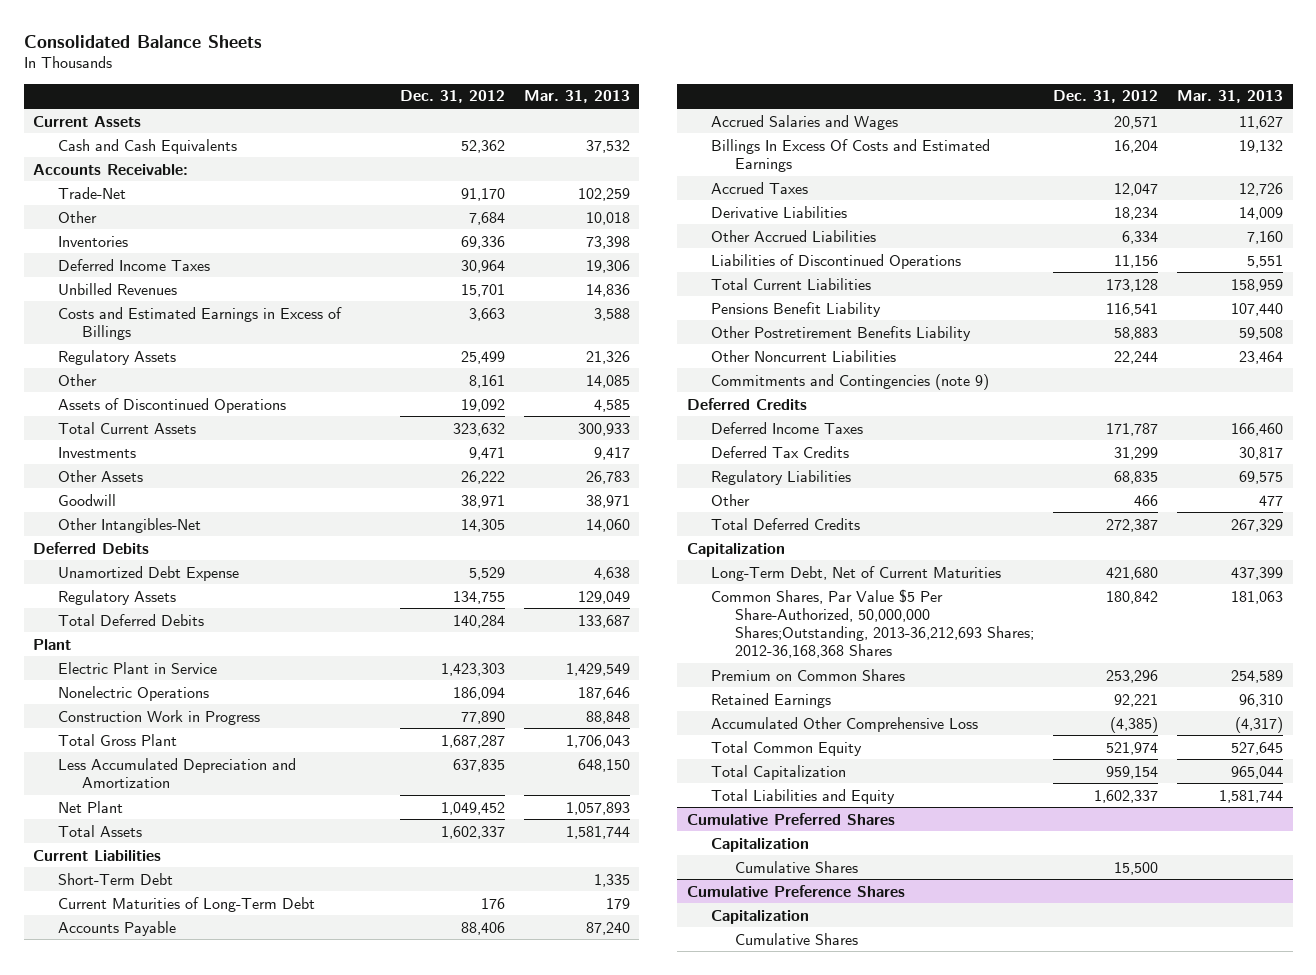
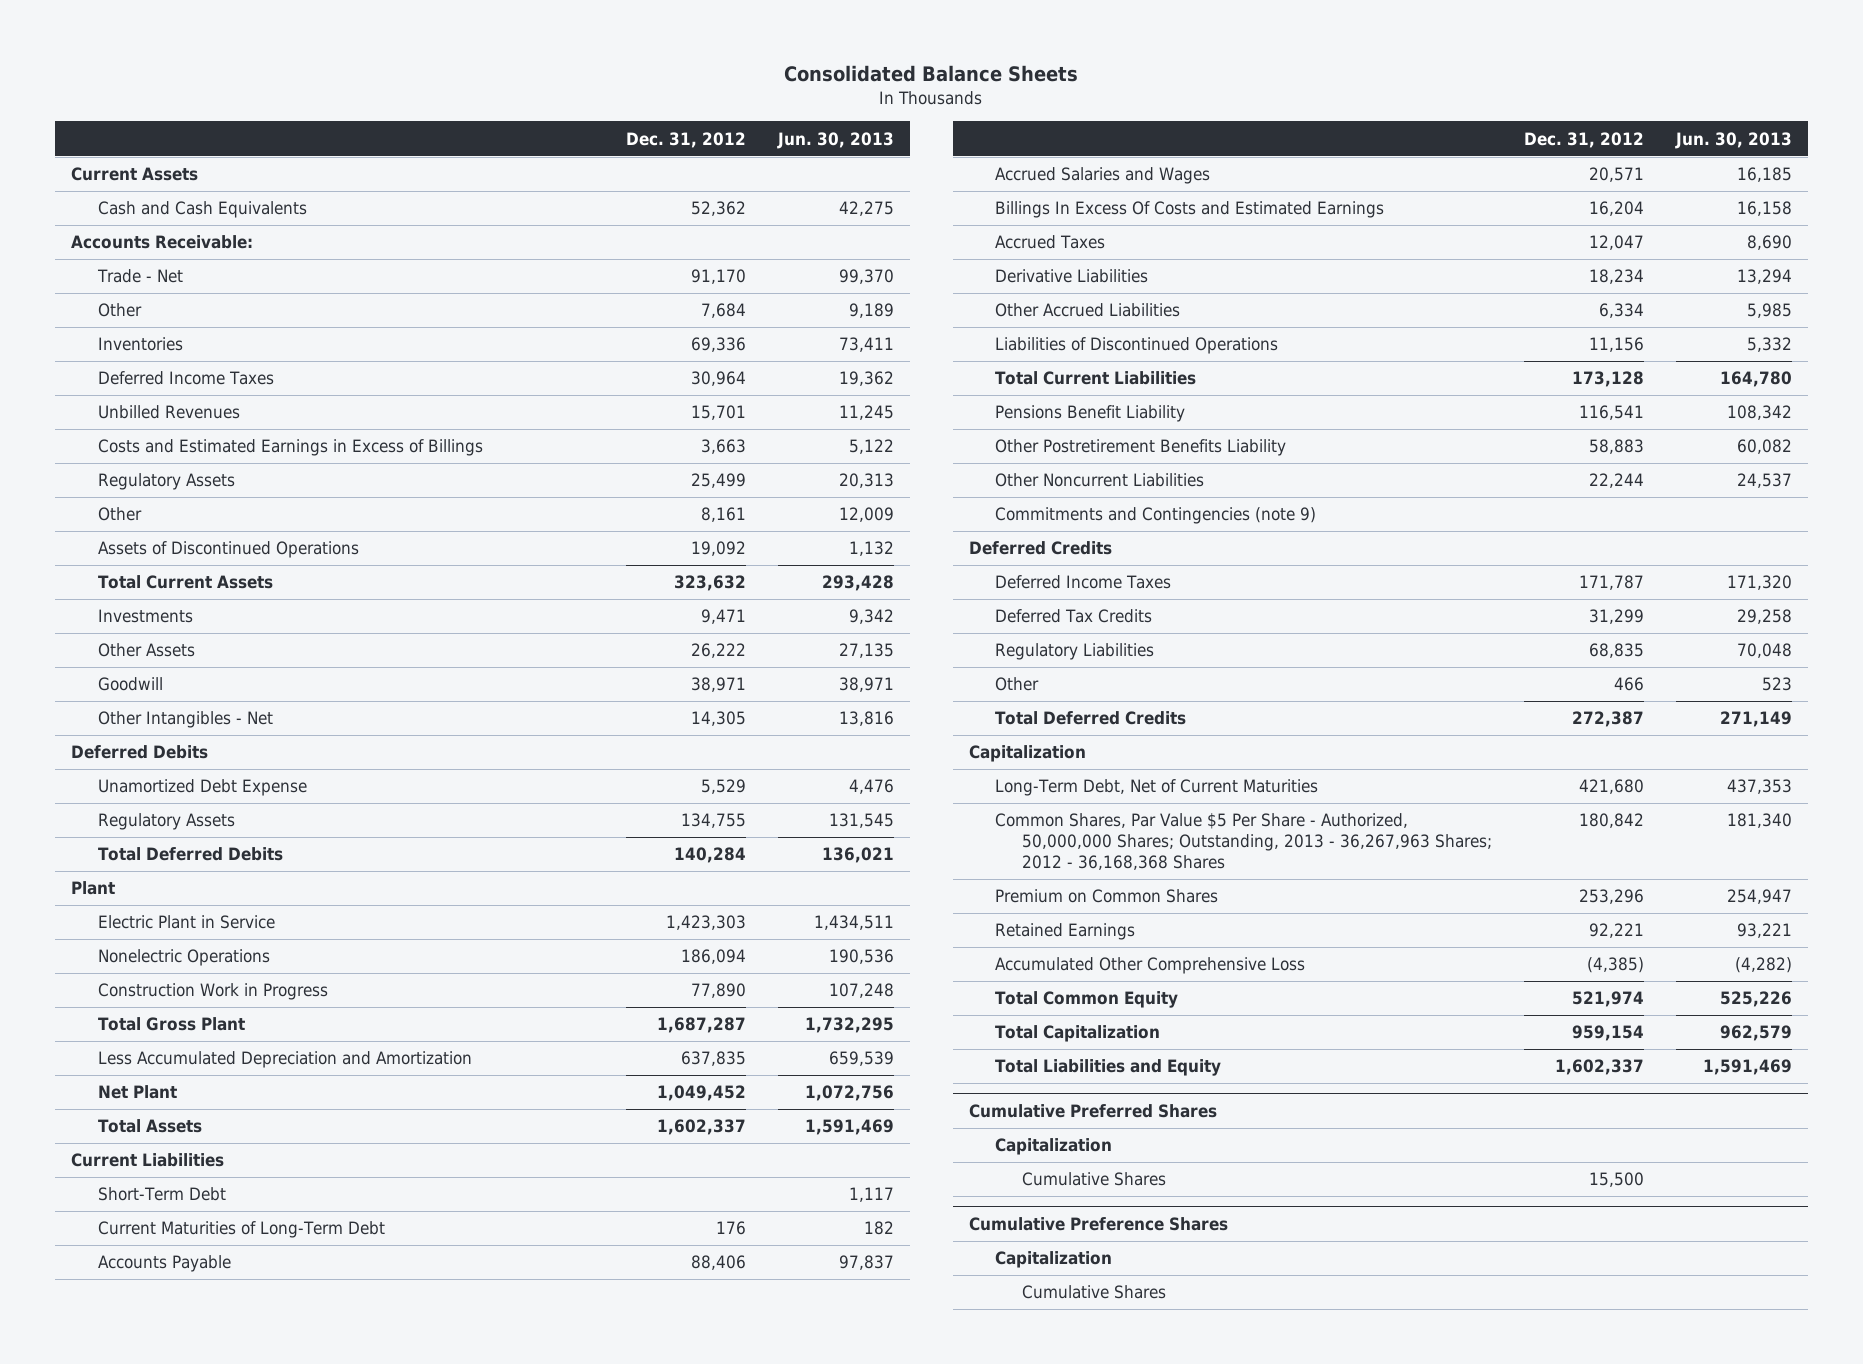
[523,90,630,104] Mar. 31, 2013 -> none
none -> [777,131,895,149] Jun. 30, 2013
[57,186,126,199] Trade-Net -> [96,269,183,284] Trade - Net
[57,517,201,533] Other Intangibles-Net -> [97,711,273,729] Other Intangibles - Net
[711,588,1035,659] Common Shares, Par Value $5 Per Share-Authorized, 50,000,000 Shares;Outstanding, 2013-36,212,693 Shares; 2012-36,168,368 Shares -> [995,813,1493,871] Common Shares, Par Value $5 Per Share - Authorized, 50,000,000 Shares; Outstanding, 2013 - 36,267,963 Shares; 2012 - 36,168,368 Shares

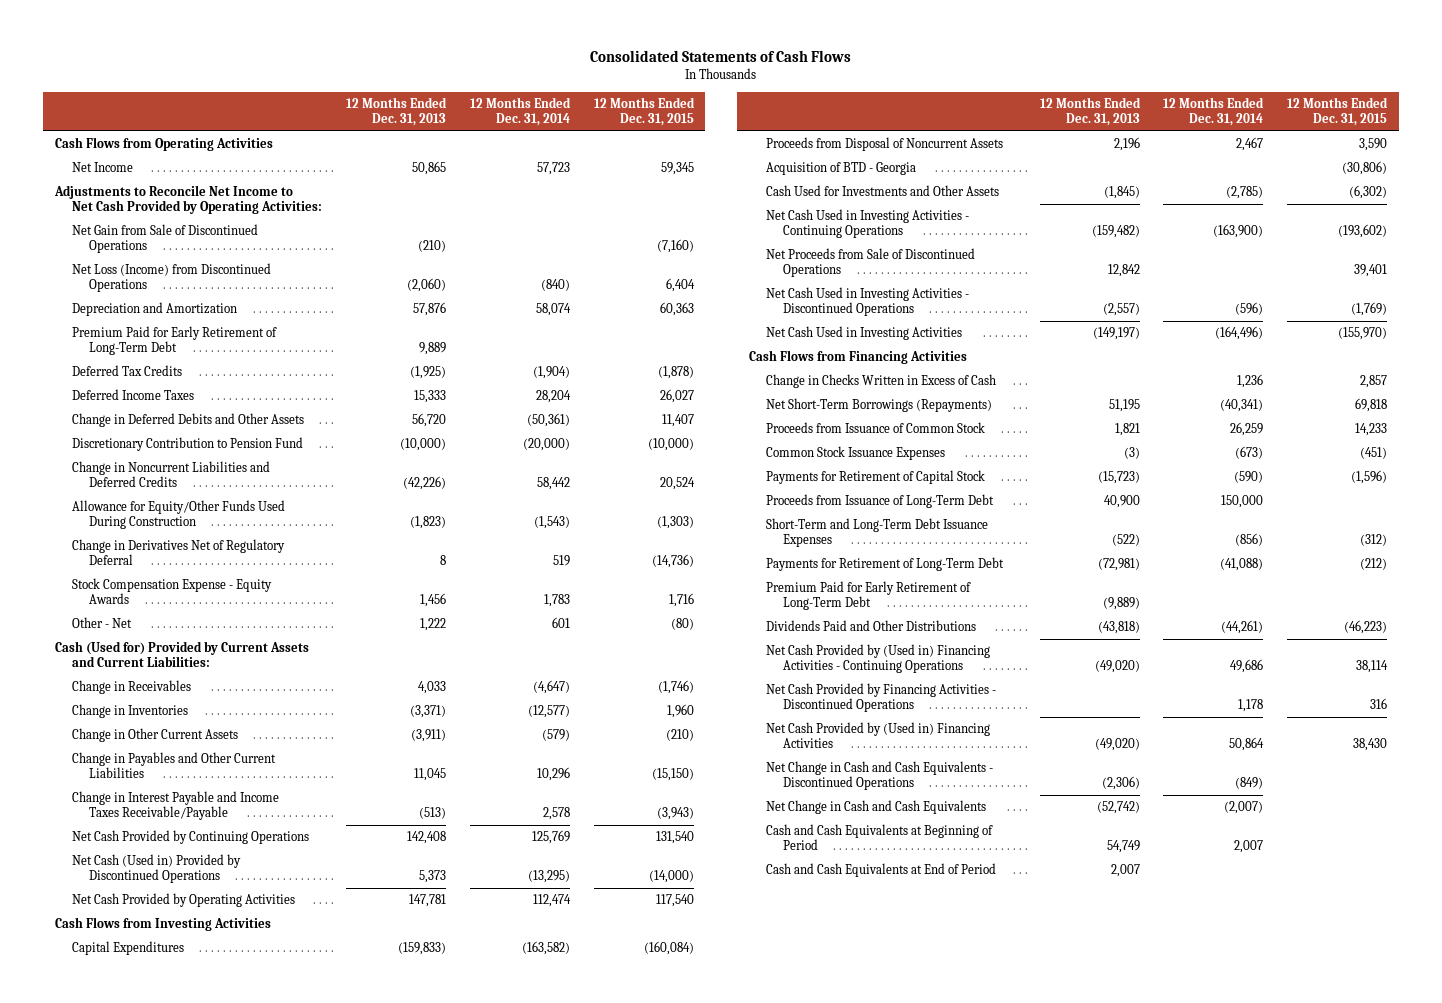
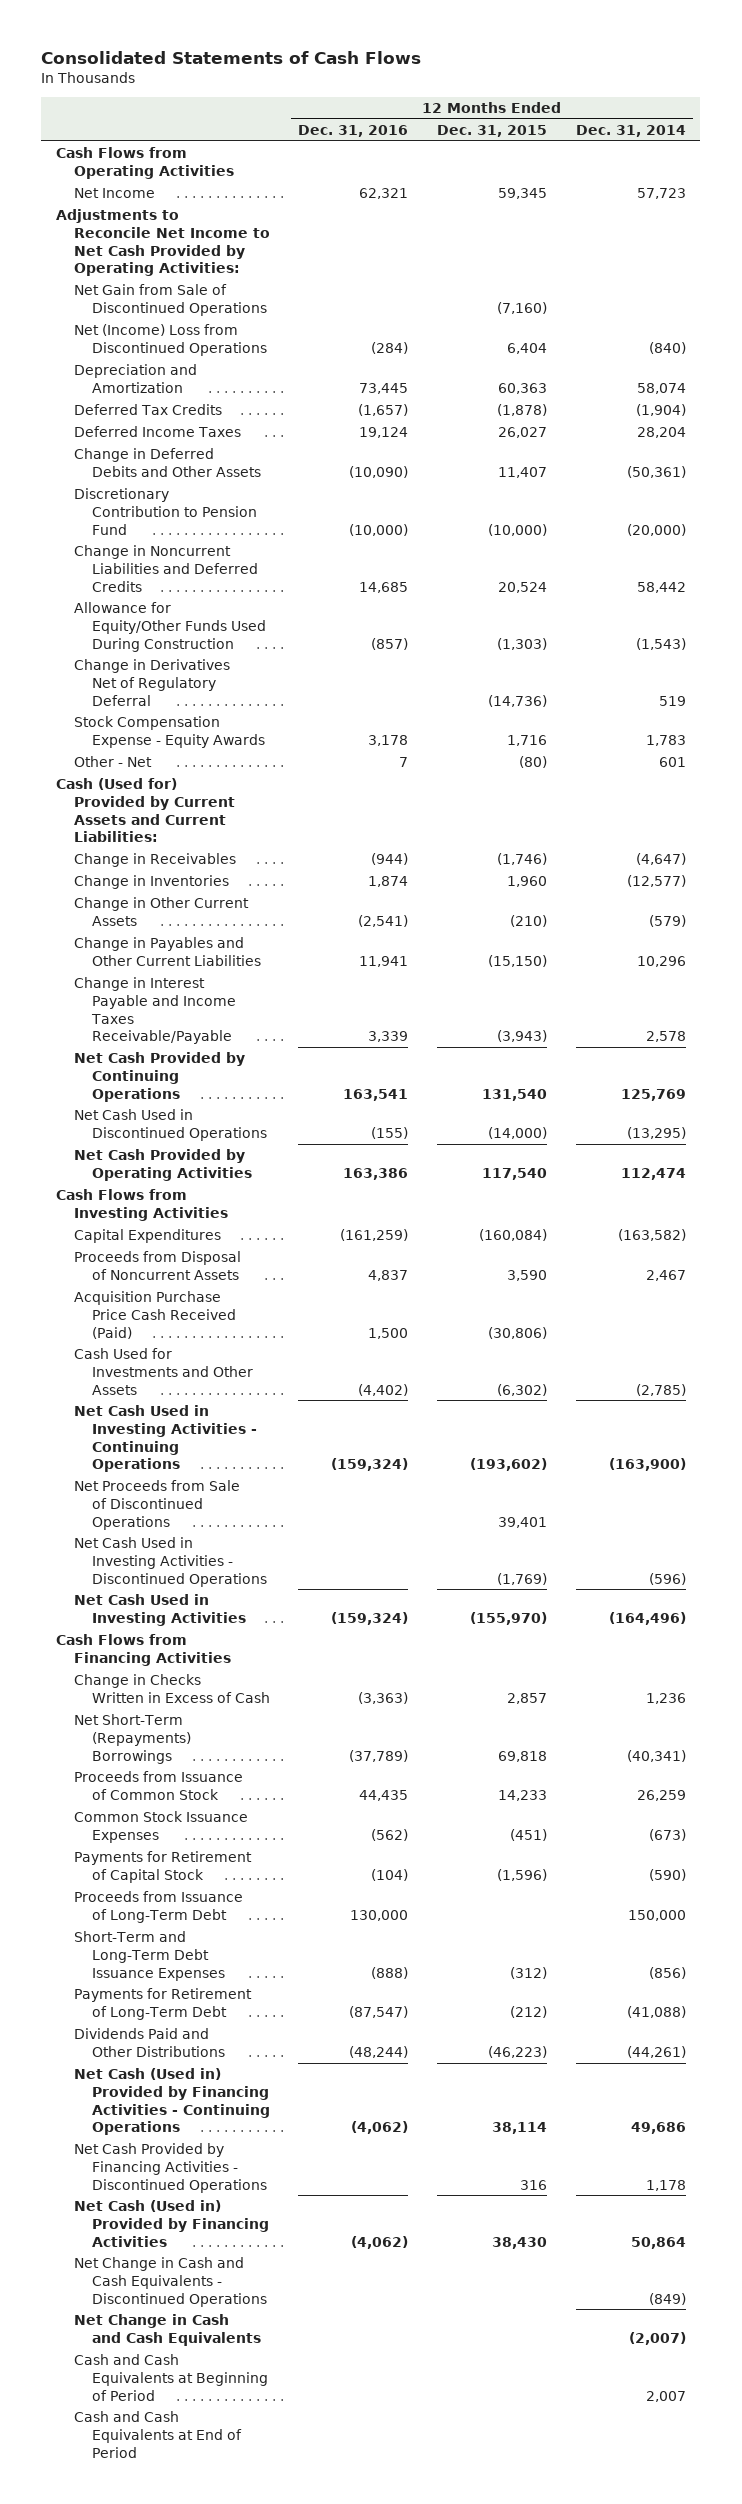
[345,97,447,126] 12 Months Ended Dec. 31, 2013 -> none
none -> [298,124,409,137] Dec. 31, 2016
[71,263,271,293] Net Loss (Income) from Discontinued Operations -> [73,324,267,356] Net (Income) Loss from Discontinued Operations
[71,326,277,356] Premium Paid for Early Retirement of Long-Term Debt -> none
[71,854,241,884] Net Cash (Used in) Provided by Discontinued Operations -> [73,1109,267,1141] Net Cash Used in Discontinued Operations
[765,162,916,176] Acquisition of BTD - Georgia -> [73,1291,236,1339] Acquisition Purchase Price Cash Received (Paid)
[765,398,992,413] Net Short-Term Borrowings (Repayments) -> [73,1714,191,1764] Net Short-Term (Repayments) Borrowings
[765,581,971,611] Premium Paid for Early Retirement of Long-Term Debt -> none
[765,644,990,674] Net Cash Provided by (Used in) Financing Activities - Continuing Operations -> [73,2068,270,2136] Net Cash (Used in) Provided by Financing Activities - Continuing Operations
[765,722,990,749] Net Cash Provided by (Used in) Financing Activities -> [73,2200,269,2247] Net Cash (Used in) Provided by Financing Activities

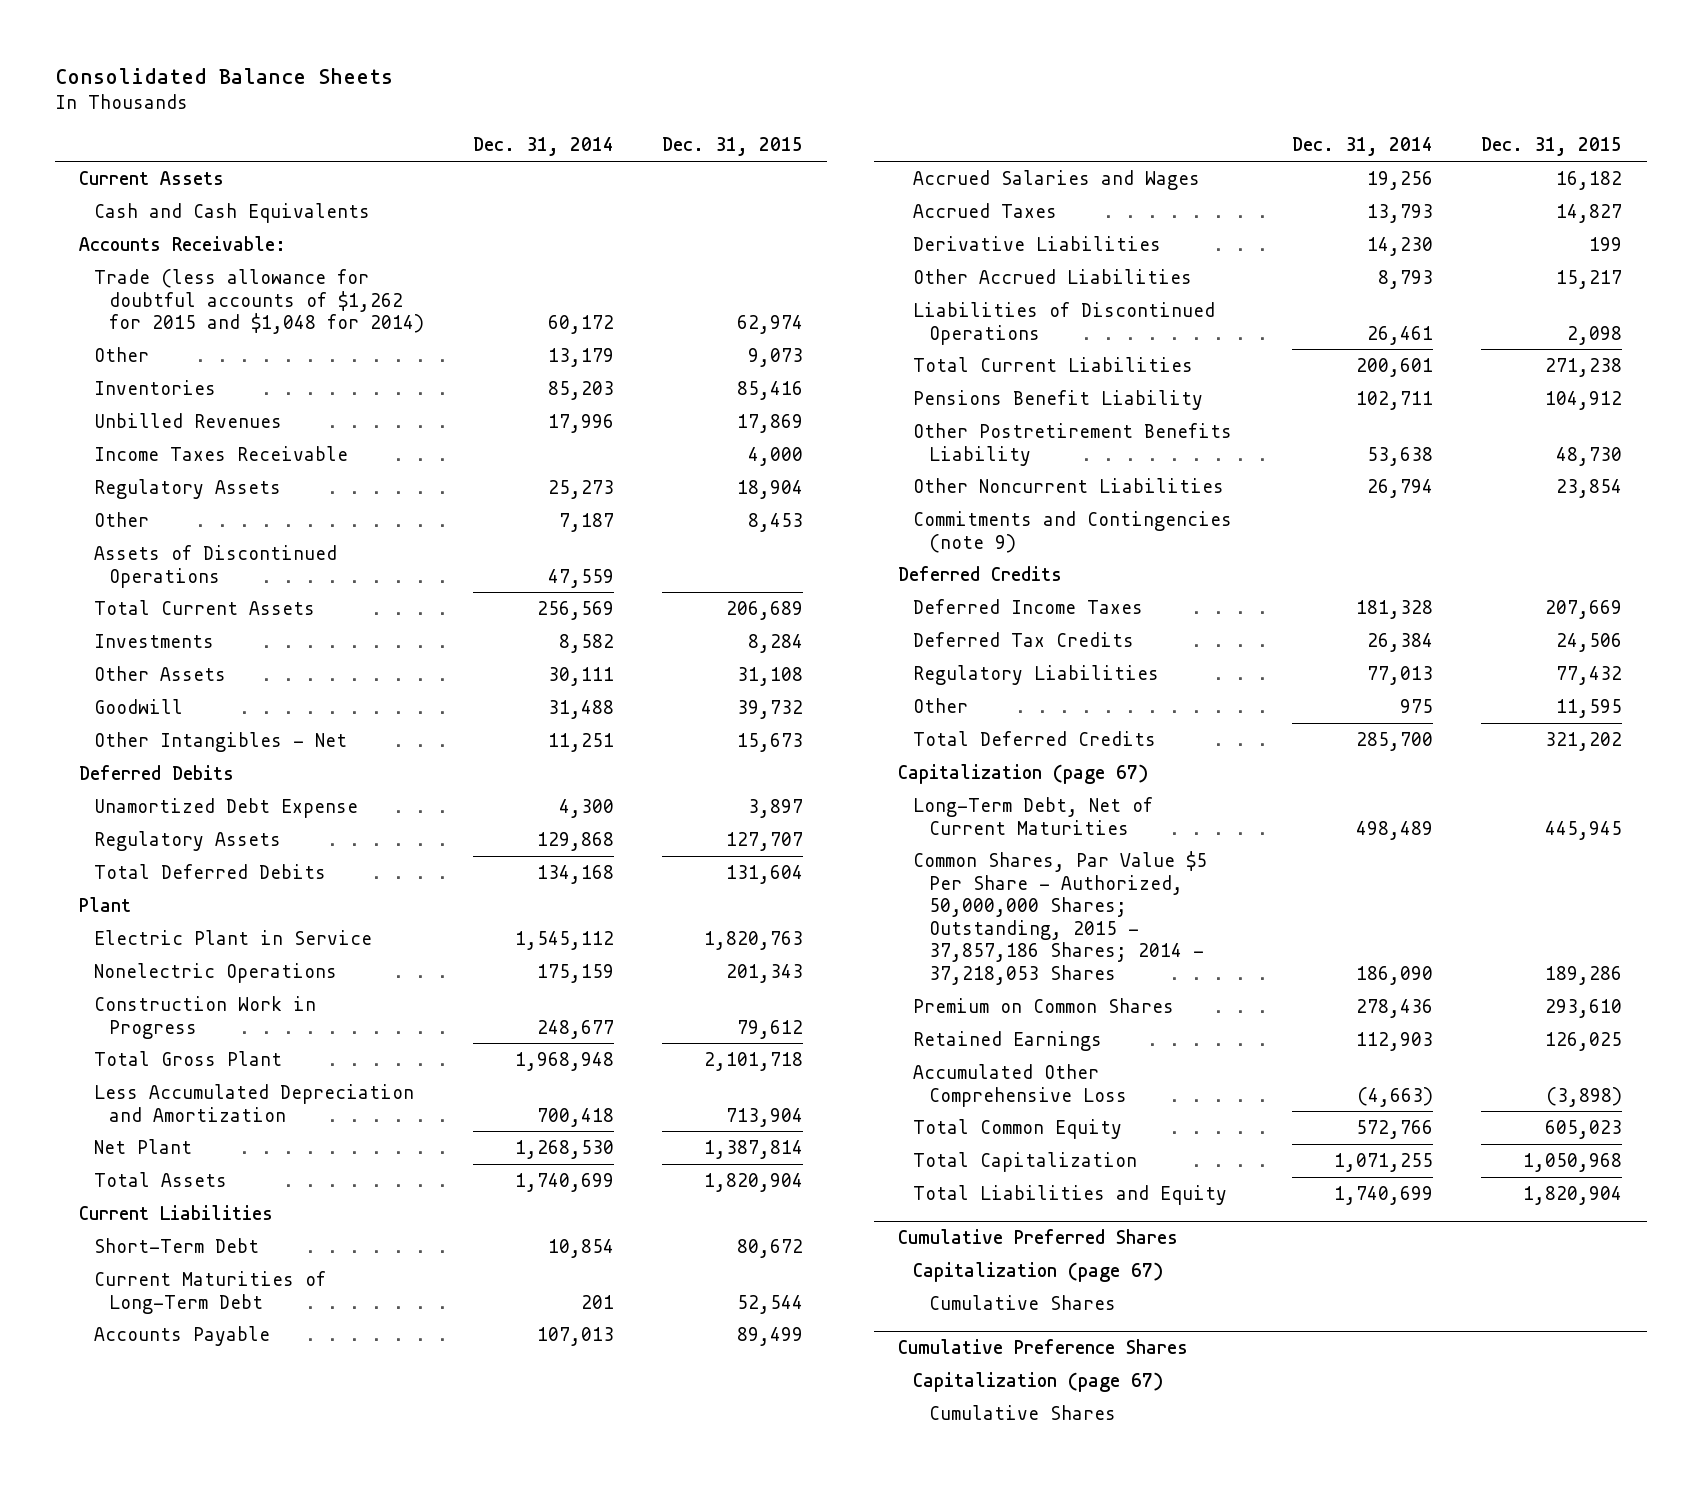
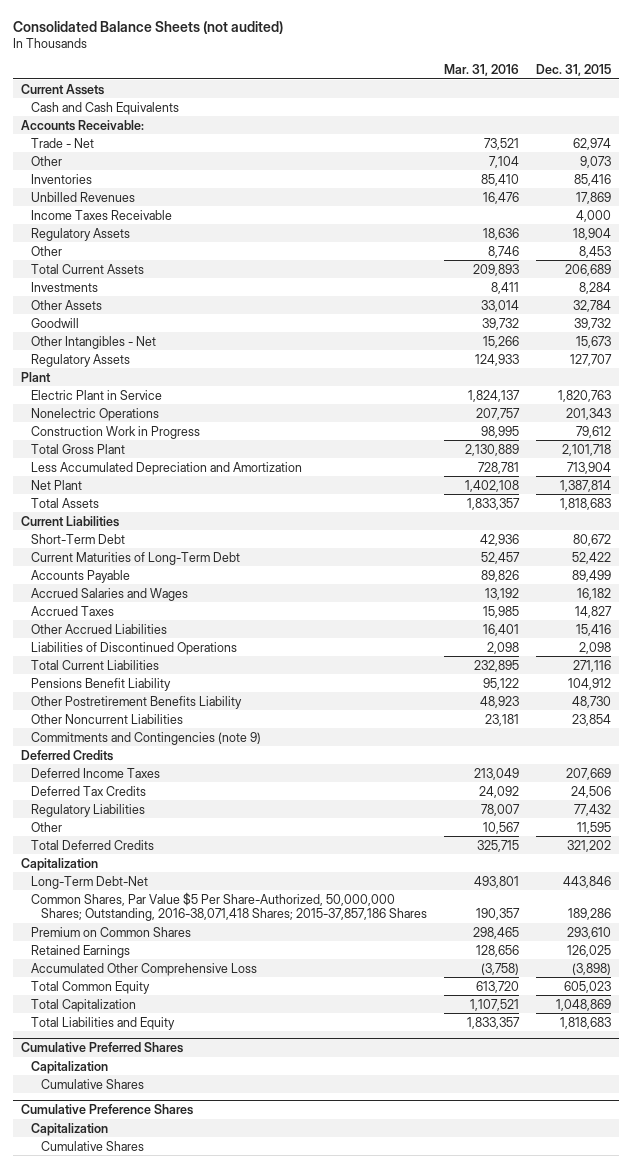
[54,67,393,84] Consolidated Balance Sheets -> [12,20,283,34] Consolidated Balance Sheets (not audited)
[472,137,614,157] Dec. 31, 2014 -> none
none -> [444,64,520,77] Mar. 31, 2016
[94,268,425,335] Trade (less allowance for doubtful accounts of $1,262 for 2015 and $1,048 for 2014) -> [31,137,95,148] Trade - Net
[94,544,338,588] Assets of Discontinued Operations -> none
[736,666,803,686] 31,108 -> [573,299,612,312] 32,784
[78,764,234,780] Deferred Debits -> none
[94,797,359,818] Unamortized Debt Expense -> none
[94,863,327,879] Total Deferred Debits -> none
[703,1172,803,1192] 1,820,904 -> [560,497,612,510] 1,818,683
[736,1294,803,1314] 52,544 -> [572,551,612,564] 52,422
[913,235,1162,251] Derivative Liabilities -> none
[1556,269,1623,289] 15,217 -> [576,623,612,636] 15,416
[1545,357,1623,377] 271,238 -> [573,659,612,672] 271,116
[898,763,1149,784] Capitalization (page 67) -> [20,857,98,871] Capitalization
[913,796,1154,835] Long-Term Debt, Net of Current Maturities -> [31,875,149,889] Long-Term Debt-Net
[1545,820,1623,840] 445,945 -> [563,875,612,888] 443,846
[913,850,1208,985] Common Shares, Par Value $5 Per Share - Authorized, 50,000,000 Shares; Outstanding, 2015 - 37,857,186 Shares; 2014 - 37,218,053 Shares -> [31,891,428,922] Common Shares, Par Value $5 Per Share-Authorized, 50,000,000 Shares; Outstanding, 2016-38,071,418 Shares; 2015-37,857,186 Shares
[1523,1152,1623,1172] 1,050,968 -> [556,998,612,1011] 1,048,869
[1523,1185,1623,1205] 1,820,904 -> [560,1016,612,1029] 1,818,683
[913,1261,1164,1282] Capitalization (page 67) -> [31,1060,109,1074] Capitalization
[913,1371,1164,1392] Capitalization (page 67) -> [31,1122,109,1136] Capitalization

